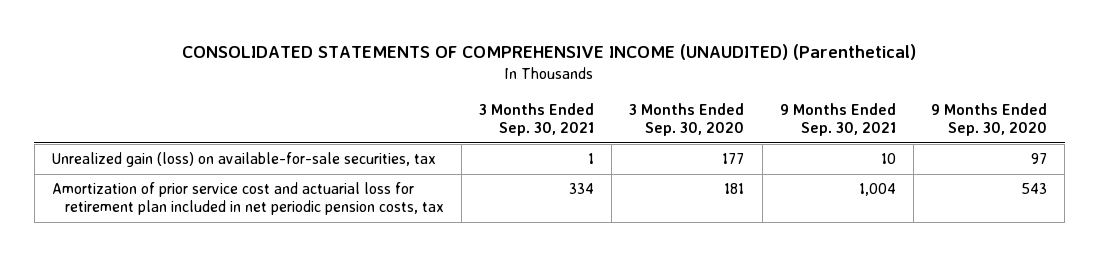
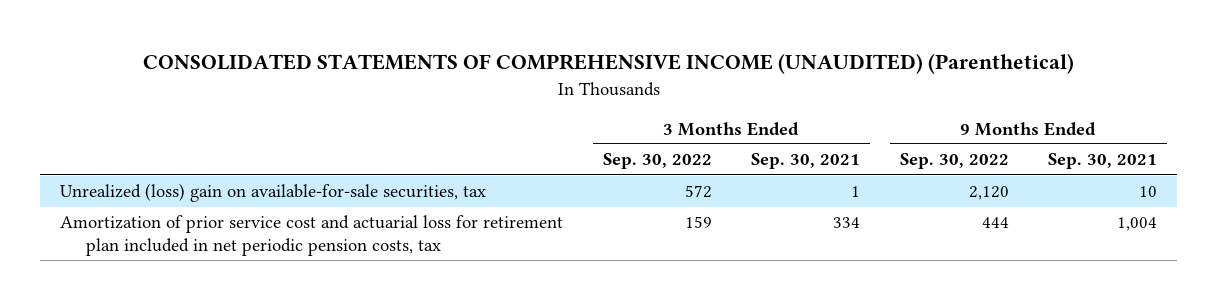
[629,102,745,136] 3 Months Ended Sep. 30, 2020 -> none
[931,102,1048,136] 9 Months Ended Sep. 30, 2020 -> none
none -> [602,153,712,170] Sep. 30, 2022
none -> [899,153,1009,170] Sep. 30, 2022
[51,152,436,168] Unrealized gain (loss) on available-for-sale securities, tax -> [59,183,486,203] Unrealized (loss) gain on available-for-sale securities, tax

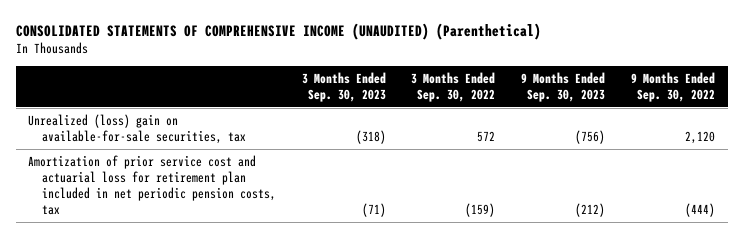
[751,153,861,170] Sep. 30, 2021 -> none
[1048,153,1158,170] Sep. 30, 2021 -> none
none -> [301,71,386,102] 3 Months Ended Sep. 30, 2023
none -> [521,71,606,102] 9 Months Ended Sep. 30, 2023
[684,216,712,229] 159 -> [465,203,496,218] (159)
[981,217,1009,229] 444 -> [684,203,715,218] (444)

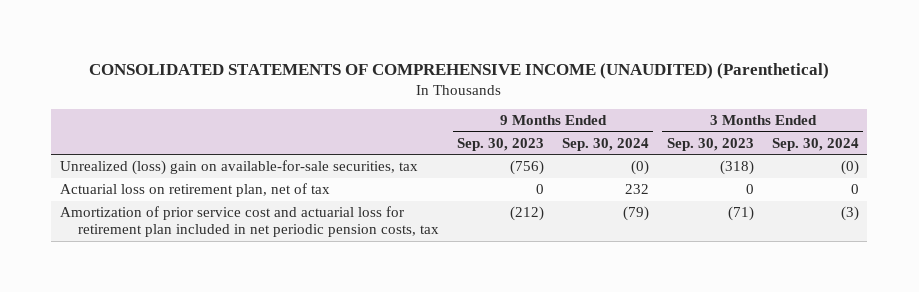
[411,71,496,102] 3 Months Ended Sep. 30, 2022 -> none
[630,71,715,102] 9 Months Ended Sep. 30, 2022 -> none
none -> [561,138,649,152] Sep. 30, 2024
none -> [771,138,859,152] Sep. 30, 2024
none -> [60,183,331,198] Actuarial loss on retirement plan, net of tax

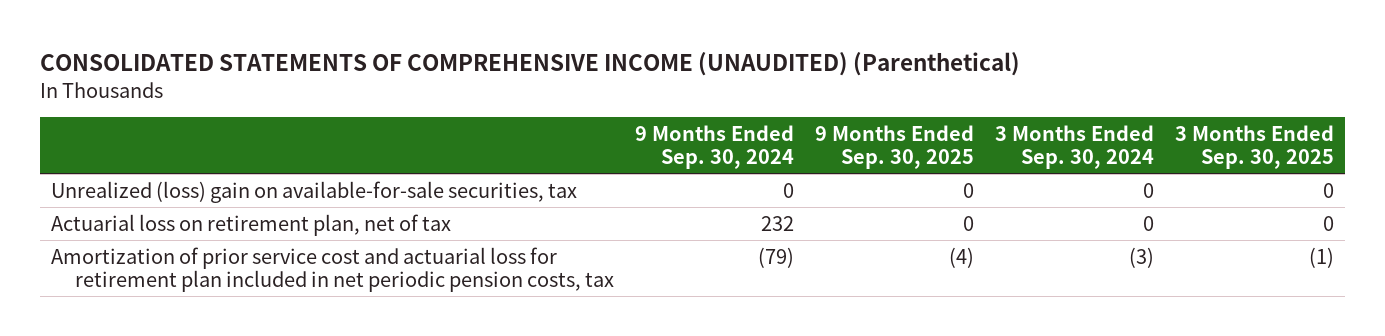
[457,138,545,152] Sep. 30, 2023 -> none
[666,138,754,152] Sep. 30, 2023 -> none
none -> [815,124,975,170] 9 Months Ended Sep. 30, 2025
none -> [1175,124,1335,170] 3 Months Ended Sep. 30, 2025
[630,160,649,176] (0) -> [783,182,795,198] 0
[840,160,859,176] (0) -> [1143,182,1155,198] 0

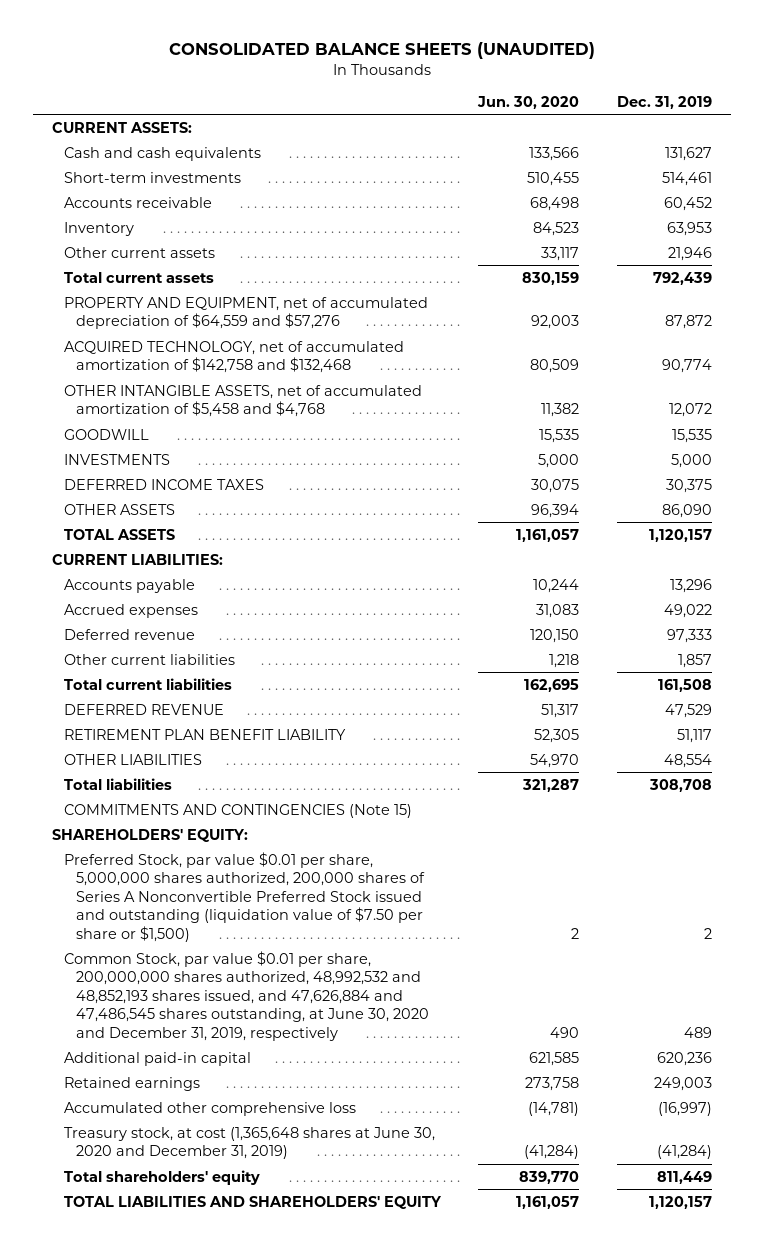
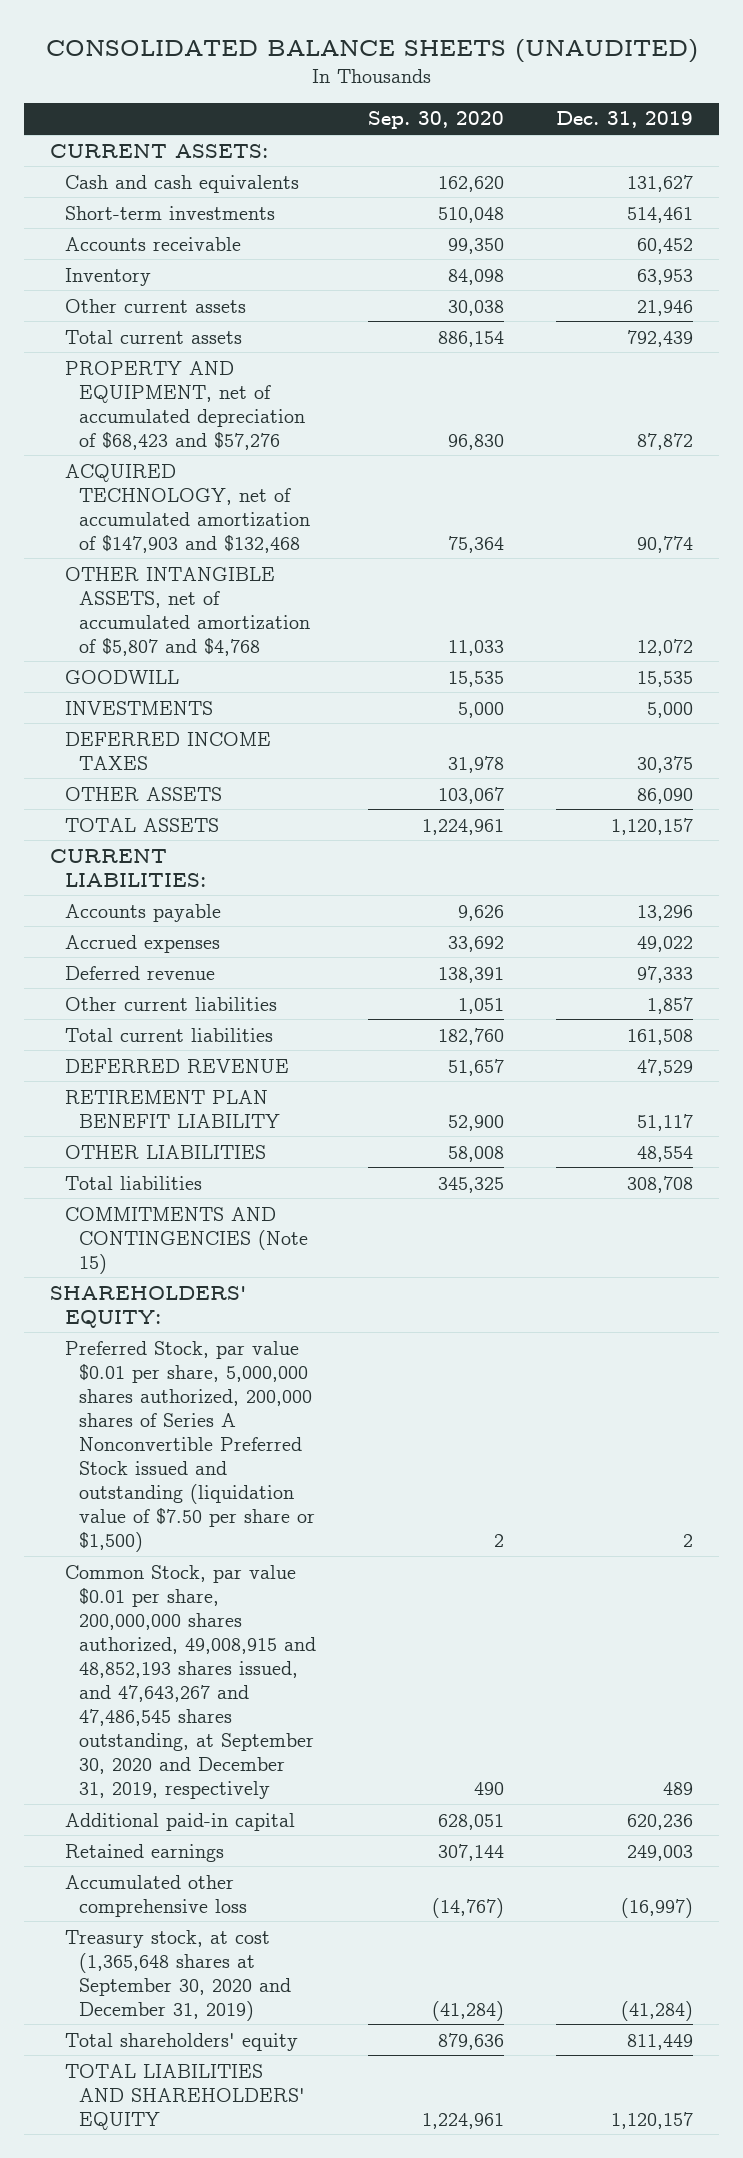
[477,95,580,109] Jun. 30, 2020 -> none
none -> [367,111,504,130] Sep. 30, 2020
[63,296,428,330] PROPERTY AND EQUIPMENT, net of accumulated depreciation of $64,559 and $57,276 -> [64,360,305,450] PROPERTY AND EQUIPMENT, net of accumulated depreciation of $68,423 and $57,276
[63,340,404,374] ACQUIRED TECHNOLOGY, net of accumulated amortization of $142,758 and $132,468 -> [64,463,310,553] ACQUIRED TECHNOLOGY, net of accumulated amortization of $147,903 and $132,468
[63,384,422,418] OTHER INTANGIBLE ASSETS, net of accumulated amortization of $5,458 and $4,768 -> [64,566,310,656] OTHER INTANGIBLE ASSETS, net of accumulated amortization of $5,807 and $4,768
[63,950,429,1041] Common Stock, par value $0.01 per share, 200,000,000 shares authorized, 48,992,532 and 48,852,193 shares issued, and 47,626,884 and 47,486,545 shares outstanding, at June 30, 2020 and December 31, 2019, respectively -> [64,1564,316,1799] Common Stock, par value $0.01 per share, 200,000,000 shares authorized, 49,008,915 and 48,852,193 shares issued, and 47,643,267 and 47,486,545 shares outstanding, at September 30, 2020 and December 31, 2019, respectively
[63,1126,435,1160] Treasury stock, at cost (1,365,648 shares at June 30, 2020 and December 31, 2019) -> [64,1929,291,2021] Treasury stock, at cost (1,365,648 shares at September 30, 2020 and December 31, 2019)

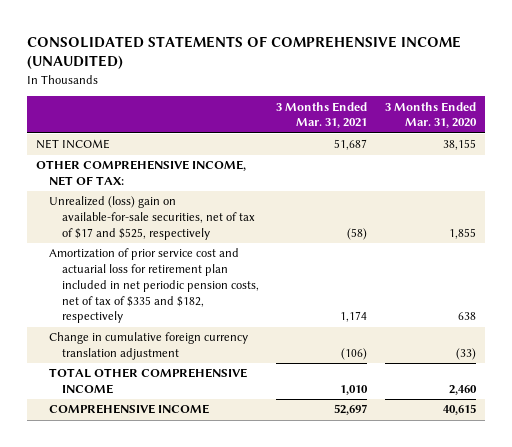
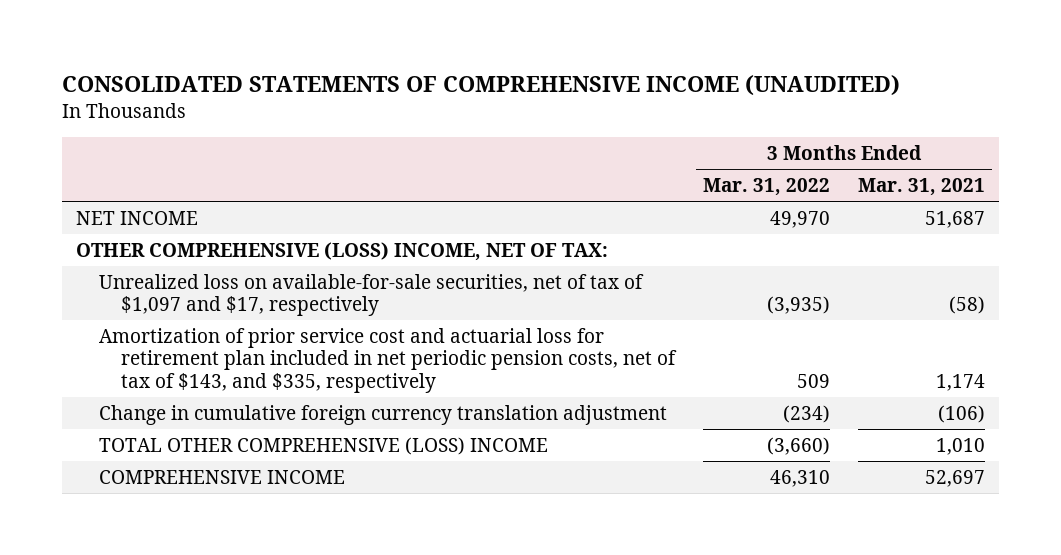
[385,101,478,129] 3 Months Ended Mar. 31, 2020 -> none
none -> [703,178,831,197] Mar. 31, 2022
[36,160,247,187] OTHER COMPREHENSIVE INCOME, NET OF TAX: -> [76,241,609,261] OTHER COMPREHENSIVE (LOSS) INCOME, NET OF TAX:
[48,196,255,240] Unrealized (loss) gain on available-for-sale securities, net of tax of $17 and $525, respectively -> [98,273,644,317] Unrealized loss on available-for-sale securities, net of tax of $1,097 and $17, respectively
[48,248,259,324] Amortization of prior service cost and actuarial loss for retirement plan included in net periodic pension costs, net of tax of $335 and $182, respectively -> [98,327,678,393] Amortization of prior service cost and actuarial loss for retirement plan included in net periodic pension costs, net of tax of $143, and $335, respectively
[48,368,247,395] TOTAL OTHER COMPREHENSIVE INCOME -> [98,436,548,455] TOTAL OTHER COMPREHENSIVE (LOSS) INCOME

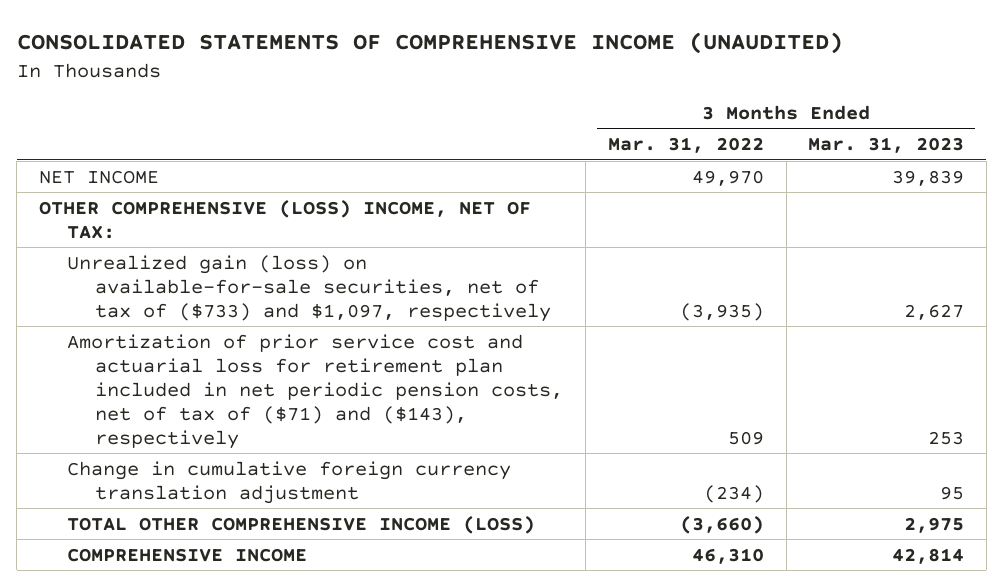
[858,178,986,197] Mar. 31, 2021 -> none
none -> [808,137,965,154] Mar. 31, 2023
[98,273,644,317] Unrealized loss on available-for-sale securities, net of tax of $1,097 and $17, respectively -> [67,254,552,322] Unrealized gain (loss) on available-for-sale securities, net of tax of ($733) and $1,097, respectively
[98,327,678,393] Amortization of prior service cost and actuarial loss for retirement plan included in net periodic pension costs, net of tax of $143, and $335, respectively -> [67,333,564,450] Amortization of prior service cost and actuarial loss for retirement plan included in net periodic pension costs, net of tax of ($71) and ($143), respectively
[98,436,548,455] TOTAL OTHER COMPREHENSIVE (LOSS) INCOME -> [67,515,536,534] TOTAL OTHER COMPREHENSIVE INCOME (LOSS)

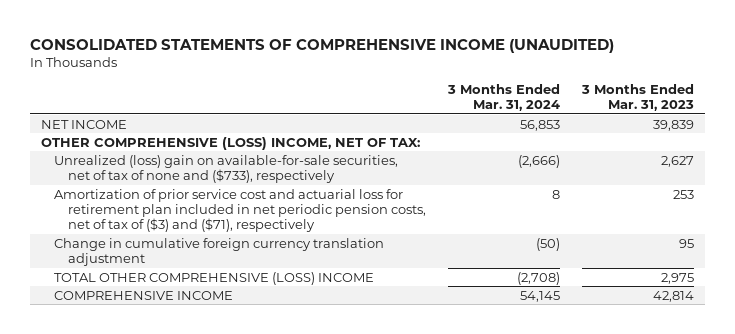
[607,137,764,154] Mar. 31, 2022 -> none
none -> [447,83,561,112] 3 Months Ended Mar. 31, 2024
[67,254,552,322] Unrealized gain (loss) on available-for-sale securities, net of tax of ($733) and $1,097, respectively -> [54,154,399,183] Unrealized (loss) gain on available-for-sale securities, net of tax of none and ($733), respectively
[67,333,564,450] Amortization of prior service cost and actuarial loss for retirement plan included in net periodic pension costs, net of tax of ($71) and ($143), respectively -> [54,188,426,232] Amortization of prior service cost and actuarial loss for retirement plan included in net periodic pension costs, net of tax of ($3) and ($71), respectively
[67,515,536,534] TOTAL OTHER COMPREHENSIVE INCOME (LOSS) -> [54,271,375,285] TOTAL OTHER COMPREHENSIVE (LOSS) INCOME

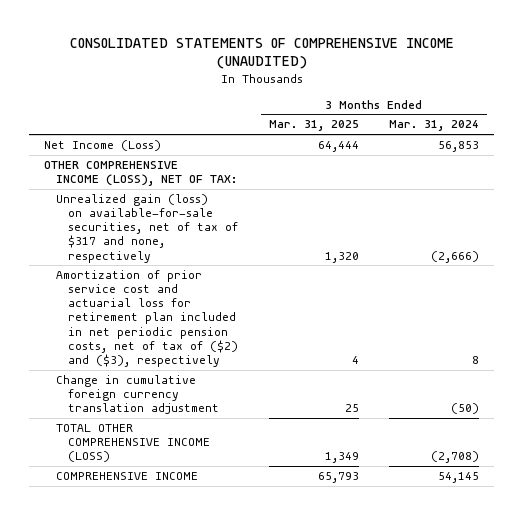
[581,83,695,112] 3 Months Ended Mar. 31, 2023 -> none
none -> [268,120,359,132] Mar. 31, 2025
[40,119,127,129] NET INCOME -> [44,140,162,152] Net Income (Loss)
[40,136,420,150] OTHER COMPREHENSIVE (LOSS) INCOME, NET OF TAX: -> [44,161,238,187] OTHER COMPREHENSIVE INCOME (LOSS), NET OF TAX:
[54,154,399,183] Unrealized (loss) gain on available-for-sale securities, net of tax of none and ($733), respectively -> [56,194,239,263] Unrealized gain (loss) on available-for-sale securities, net of tax of $317 and none, respectively
[54,188,426,232] Amortization of prior service cost and actuarial loss for retirement plan included in net periodic pension costs, net of tax of ($3) and ($71), respectively -> [56,270,239,367] Amortization of prior service cost and actuarial loss for retirement plan included in net periodic pension costs, net of tax of ($2) and ($3), respectively
[54,271,375,285] TOTAL OTHER COMPREHENSIVE (LOSS) INCOME -> [56,424,211,463] TOTAL OTHER COMPREHENSIVE INCOME (LOSS)

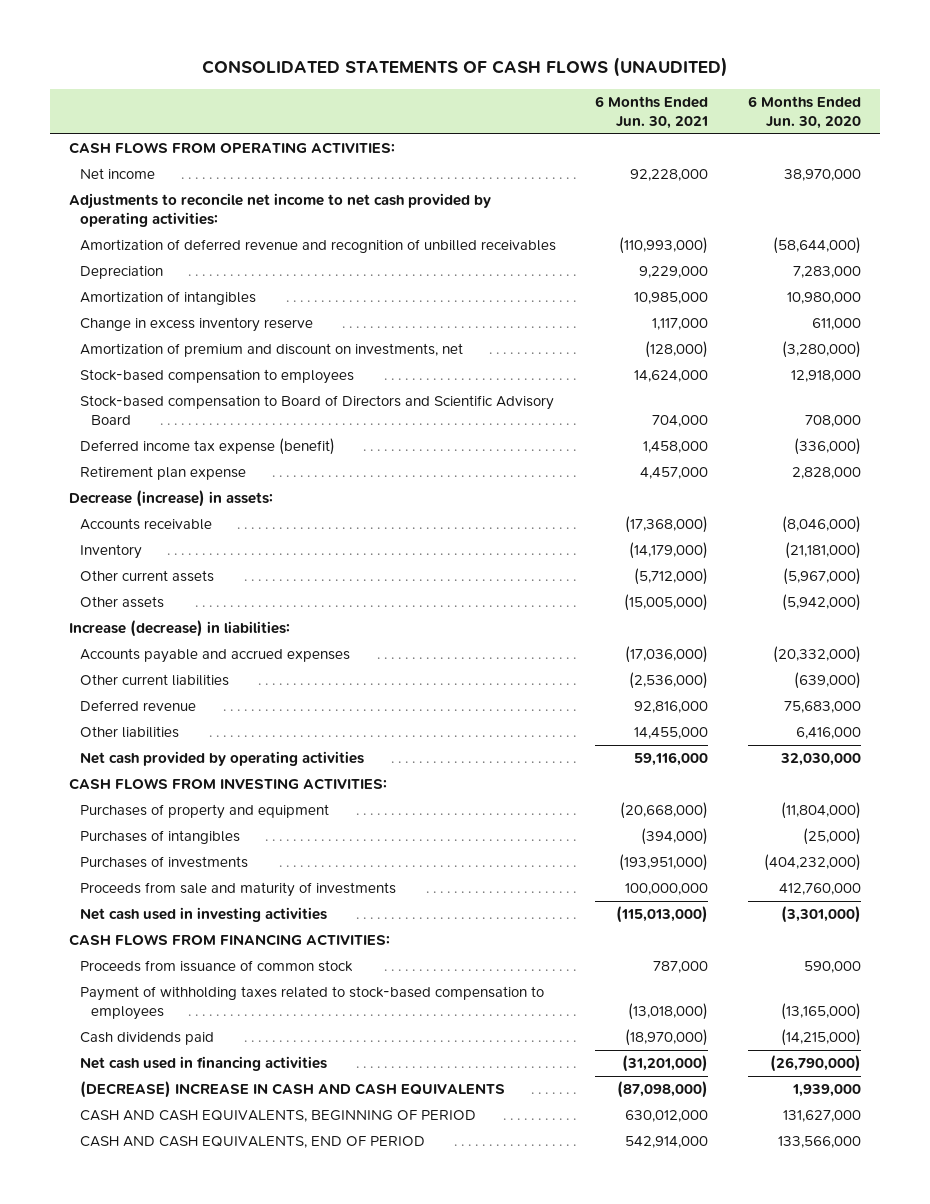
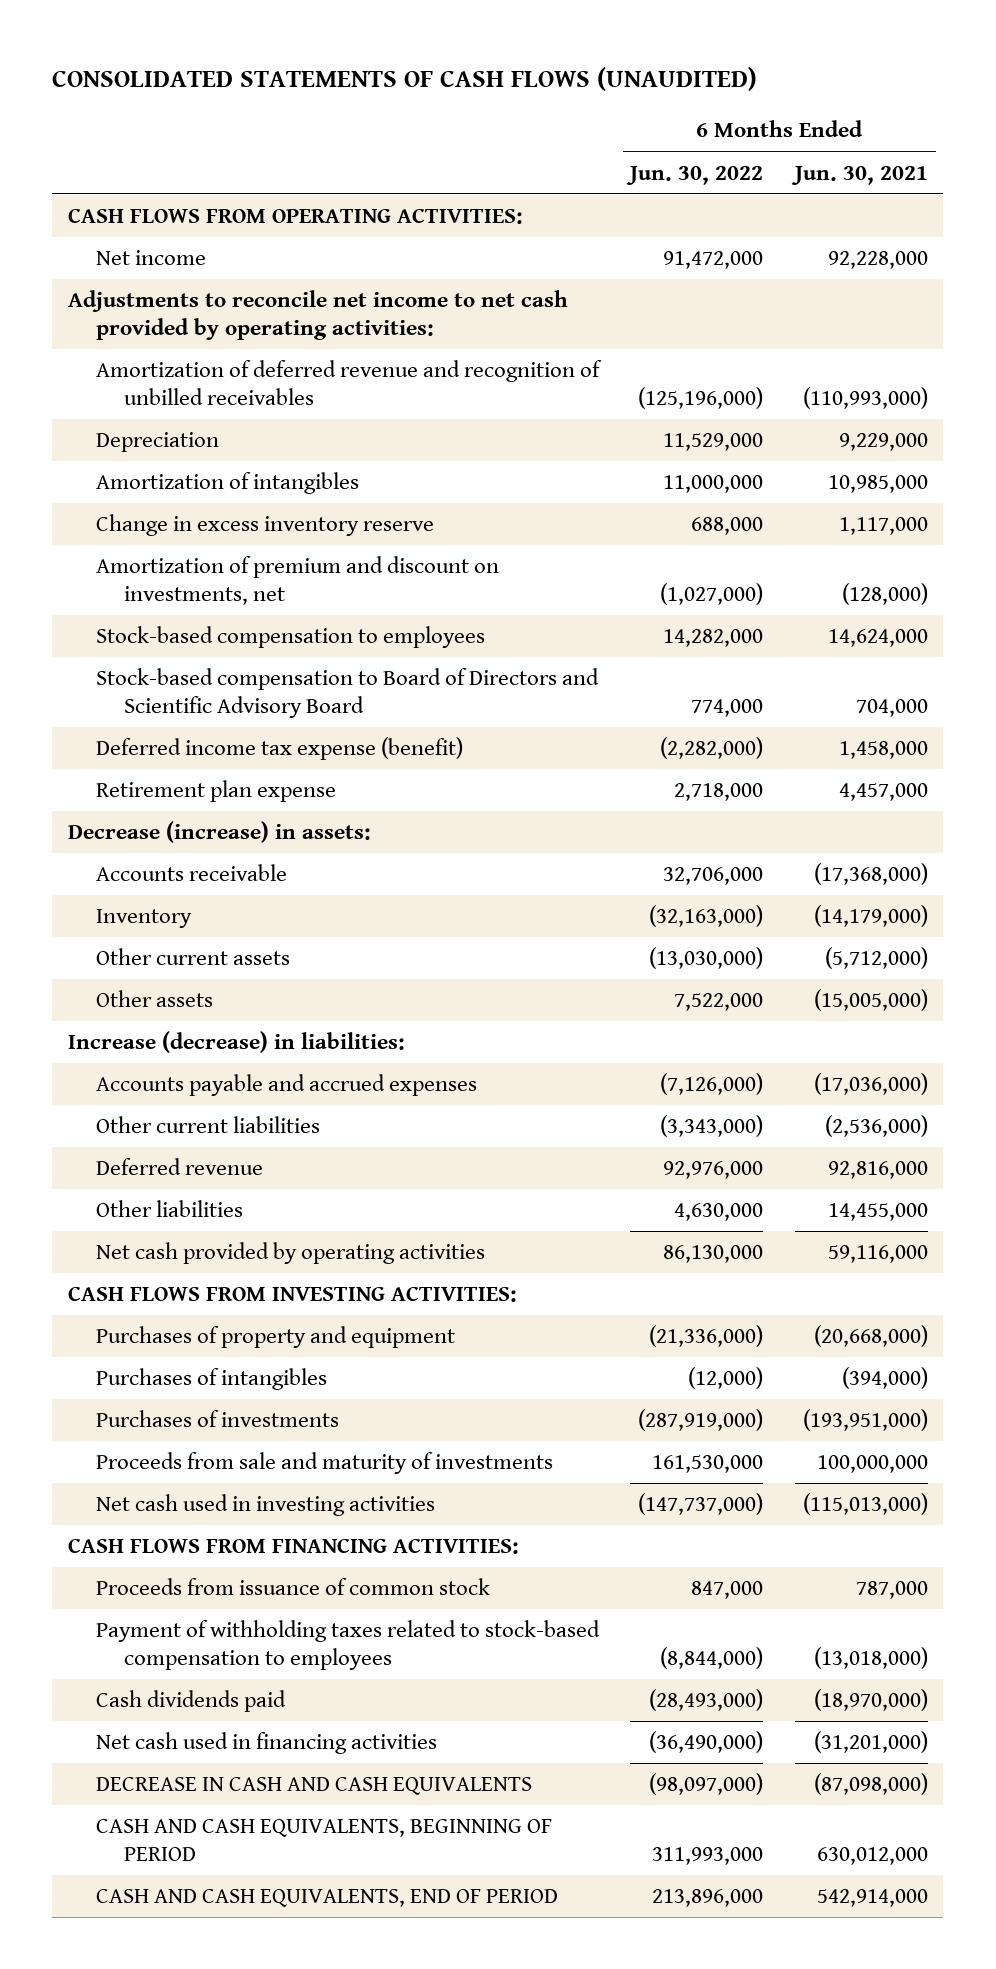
[747,95,861,129] 6 Months Ended Jun. 30, 2020 -> none
none -> [626,165,764,185] Jun. 30, 2022
[80,1081,506,1099] (DECREASE) INCREASE IN CASH AND CASH EQUIVALENTS -> [96,1777,533,1796] DECREASE IN CASH AND CASH EQUIVALENTS

